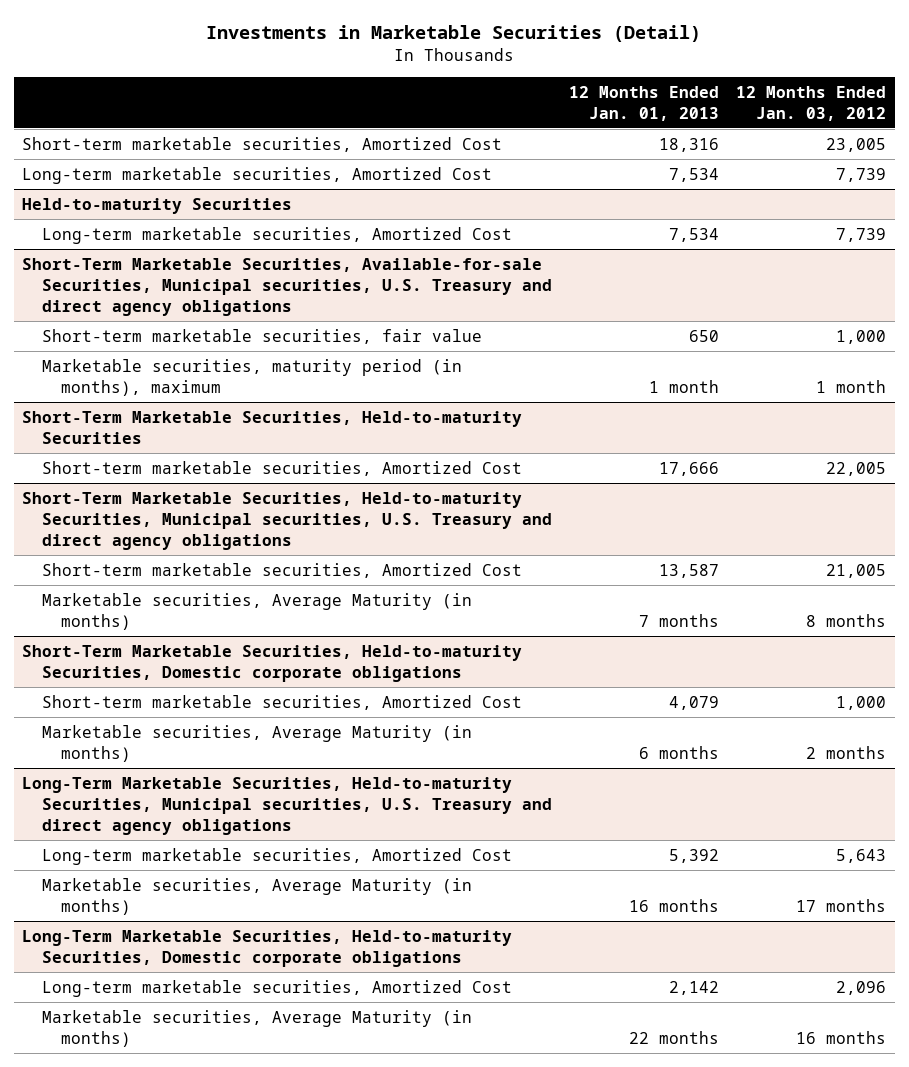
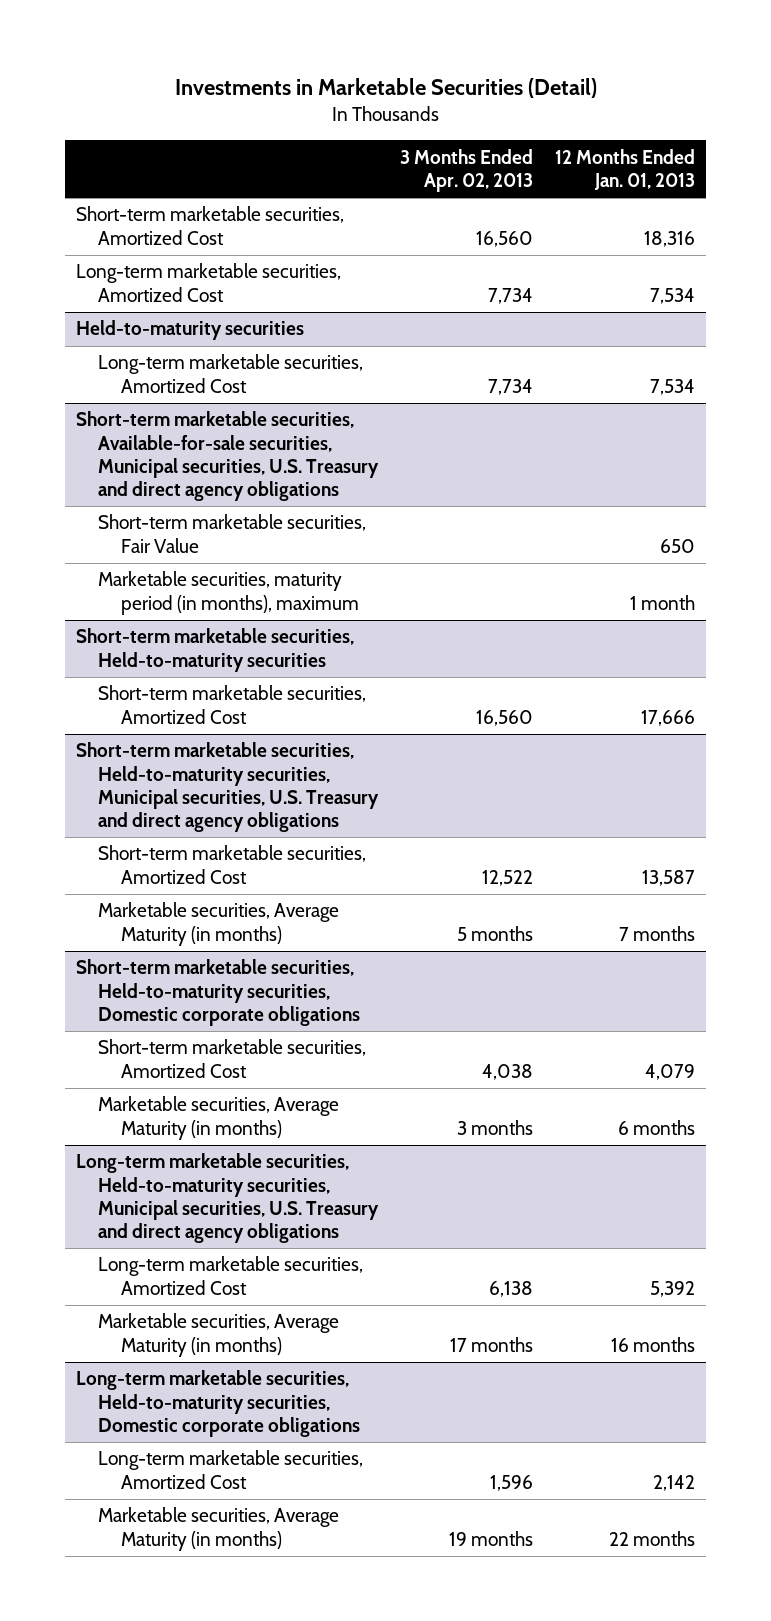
[736,85,887,121] 12 Months Ended Jan. 03, 2012 -> none
none -> [400,148,534,192] 3 Months Ended Apr. 02, 2013
[22,197,293,214] Held-to-maturity Securities -> [76,320,305,341] Held-to-maturity securities
[22,257,552,316] Short-Term Marketable Securities, Available-for-sale Securities, Municipal securities, U.S. Treasury and direct agency obligations -> [76,411,380,501] Short-term marketable securities, Available-for-sale securities, Municipal securities, U.S. Treasury and direct agency obligations
[41,328,482,344] Short-term marketable securities, fair value -> [98,514,367,553] Short-term marketable securities, Fair Value
[22,410,523,444] Short-Term Marketable Securities, Held-to-maturity Securities -> [76,628,355,672] Short-term marketable securities, Held-to-maturity securities
[22,491,552,550] Short-Term Marketable Securities, Held-to-maturity Securities, Municipal securities, U.S. Treasury and direct agency obligations -> [76,742,380,832] Short-term marketable securities, Held-to-maturity securities, Municipal securities, U.S. Treasury and direct agency obligations
[22,644,523,682] Short-Term Marketable Securities, Held-to-maturity Securities, Domestic corporate obligations -> [76,959,361,1026] Short-term marketable securities, Held-to-maturity securities, Domestic corporate obligations
[22,776,552,835] Long-Term Marketable Securities, Held-to-maturity Securities, Municipal securities, U.S. Treasury and direct agency obligations -> [76,1153,380,1243] Long-term marketable securities, Held-to-maturity securities, Municipal securities, U.S. Treasury and direct agency obligations
[22,929,513,967] Long-Term Marketable Securities, Held-to-maturity Securities, Domestic corporate obligations -> [76,1370,361,1437] Long-term marketable securities, Held-to-maturity securities, Domestic corporate obligations

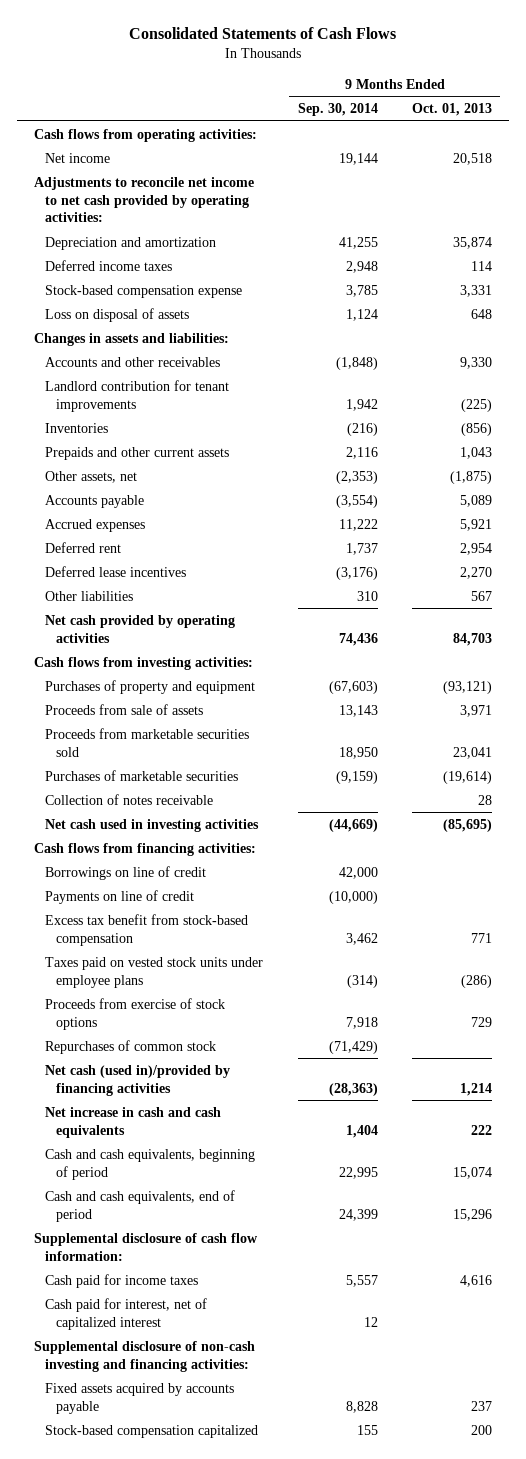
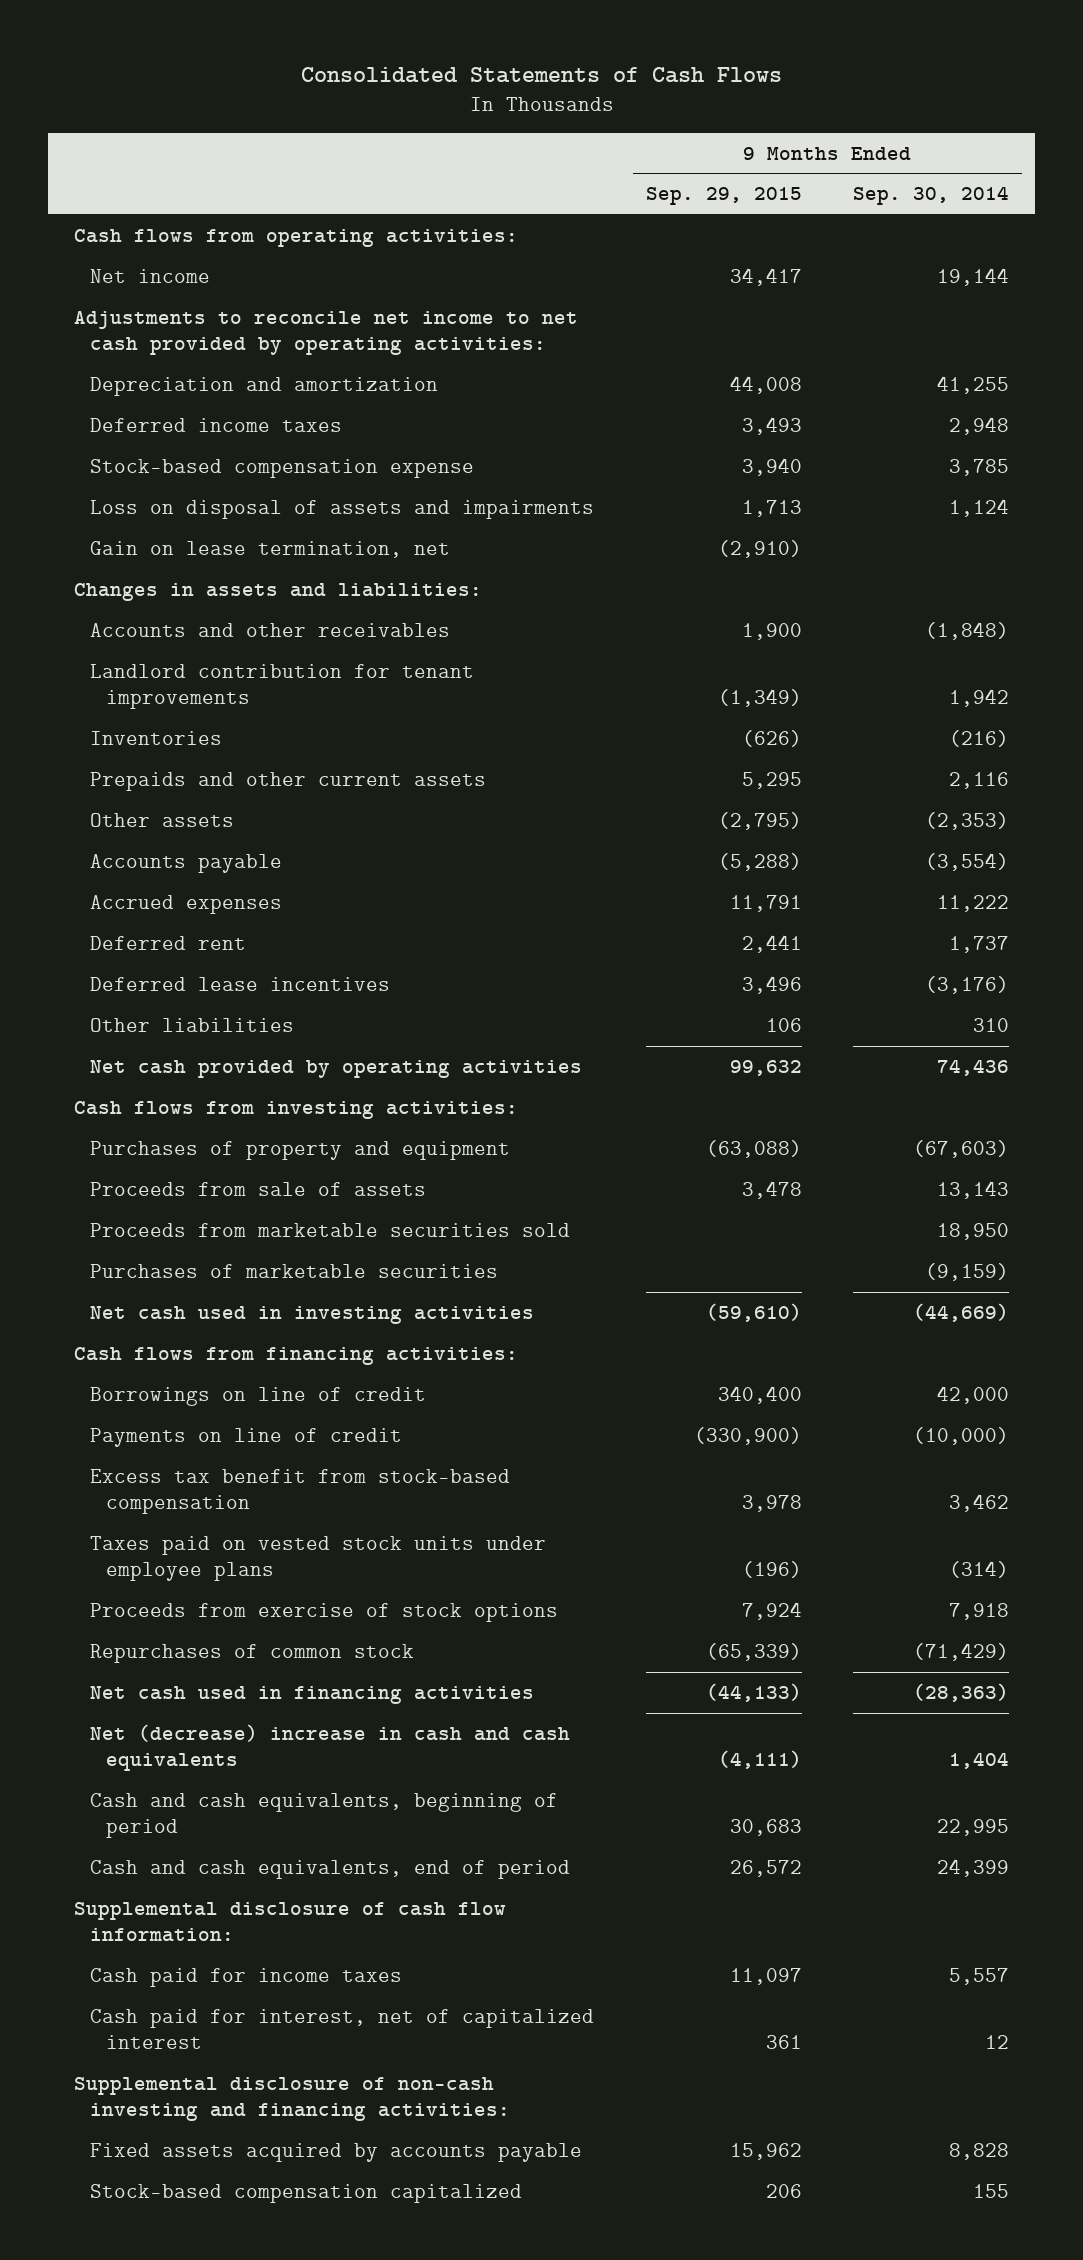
[411,103,492,117] Oct. 01, 2013 -> none
none -> [645,187,802,206] Sep. 29, 2015
[45,307,190,322] Loss on disposal of assets -> [89,499,594,519] Loss on disposal of assets and impairments
none -> [89,540,450,558] Gain on lease termination, net
[45,470,138,483] Other assets, net -> [89,812,234,827] Other assets
[45,793,214,805] Collection of notes receivable -> none
[45,1064,231,1096] Net cash (used in)/provided by financing activities -> [89,1685,534,1704] Net cash used in financing activities
[45,1106,222,1138] Net increase in cash and cash equivalents -> [89,1723,570,1772] Net (decrease) increase in cash and cash equivalents

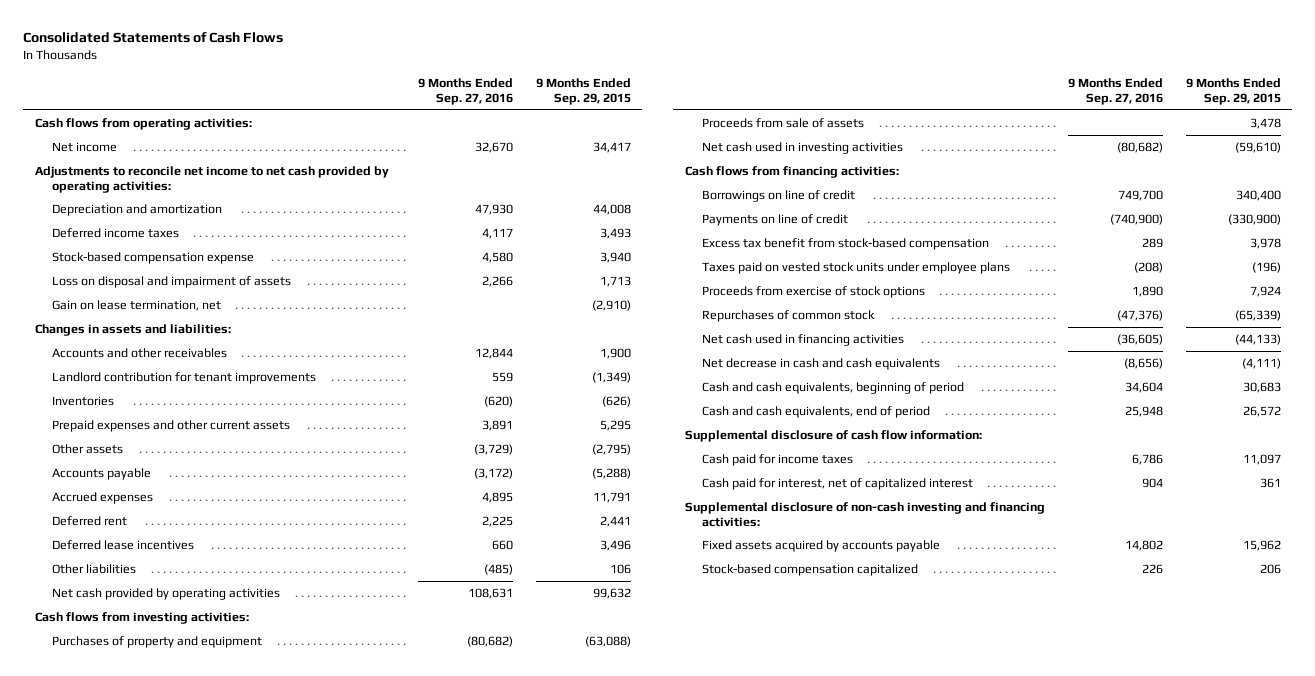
[853,186,1010,206] Sep. 30, 2014 -> none
none -> [417,78,513,106] 9 Months Ended Sep. 27, 2016
[89,499,594,519] Loss on disposal of assets and impairments -> [51,275,291,288] Loss on disposal and impairment of assets
[89,771,486,791] Prepaids and other current assets -> [51,419,290,432] Prepaid expenses and other current assets
[89,1222,570,1237] Proceeds from marketable securities sold -> none
[89,1263,498,1278] Purchases of marketable securities -> none
[89,1723,570,1772] Net (decrease) increase in cash and cash equivalents -> [701,357,940,370] Net decrease in cash and cash equivalents

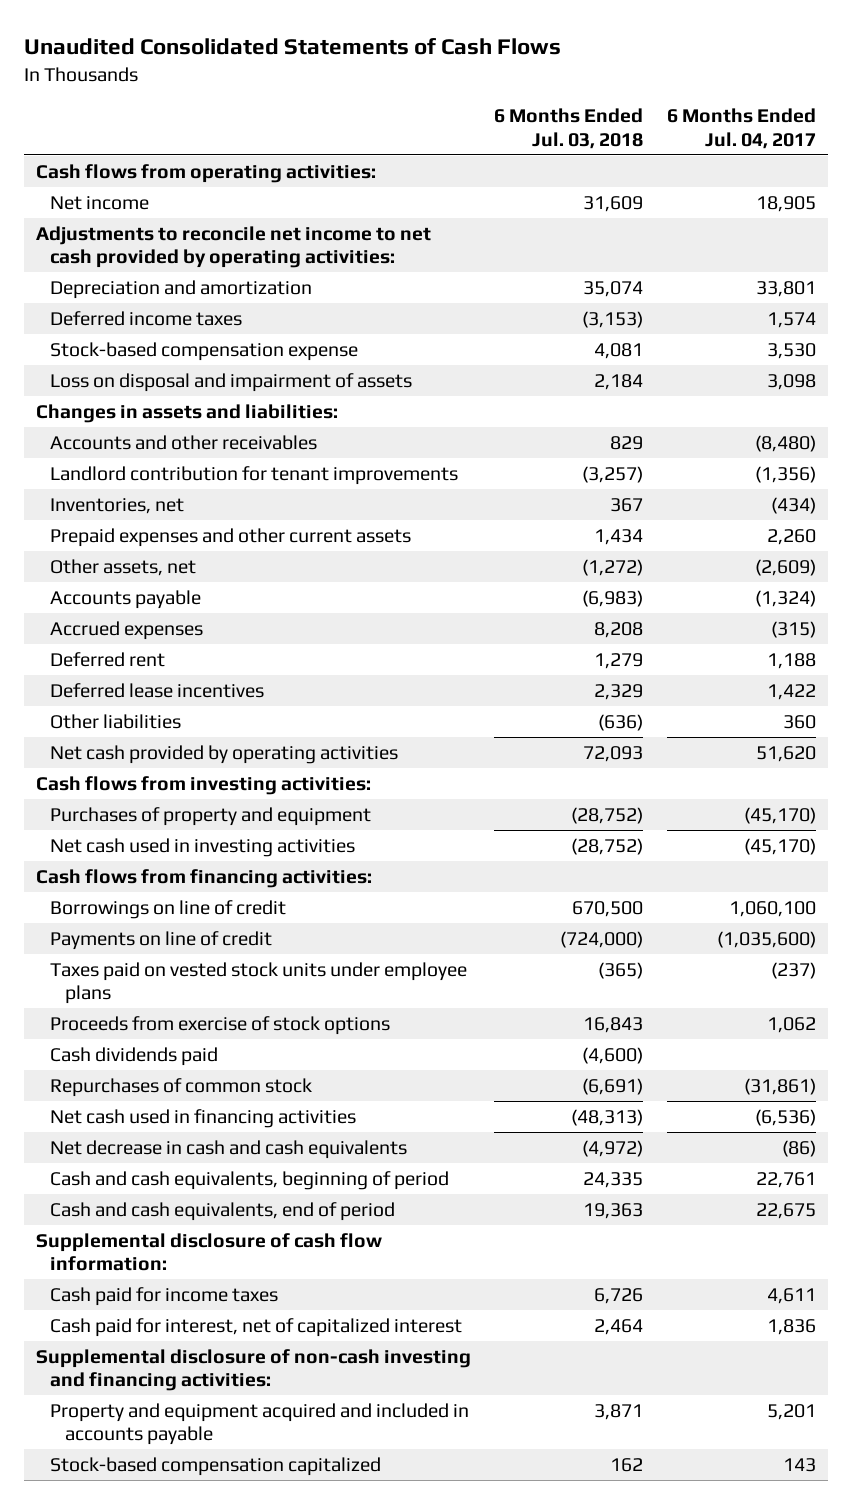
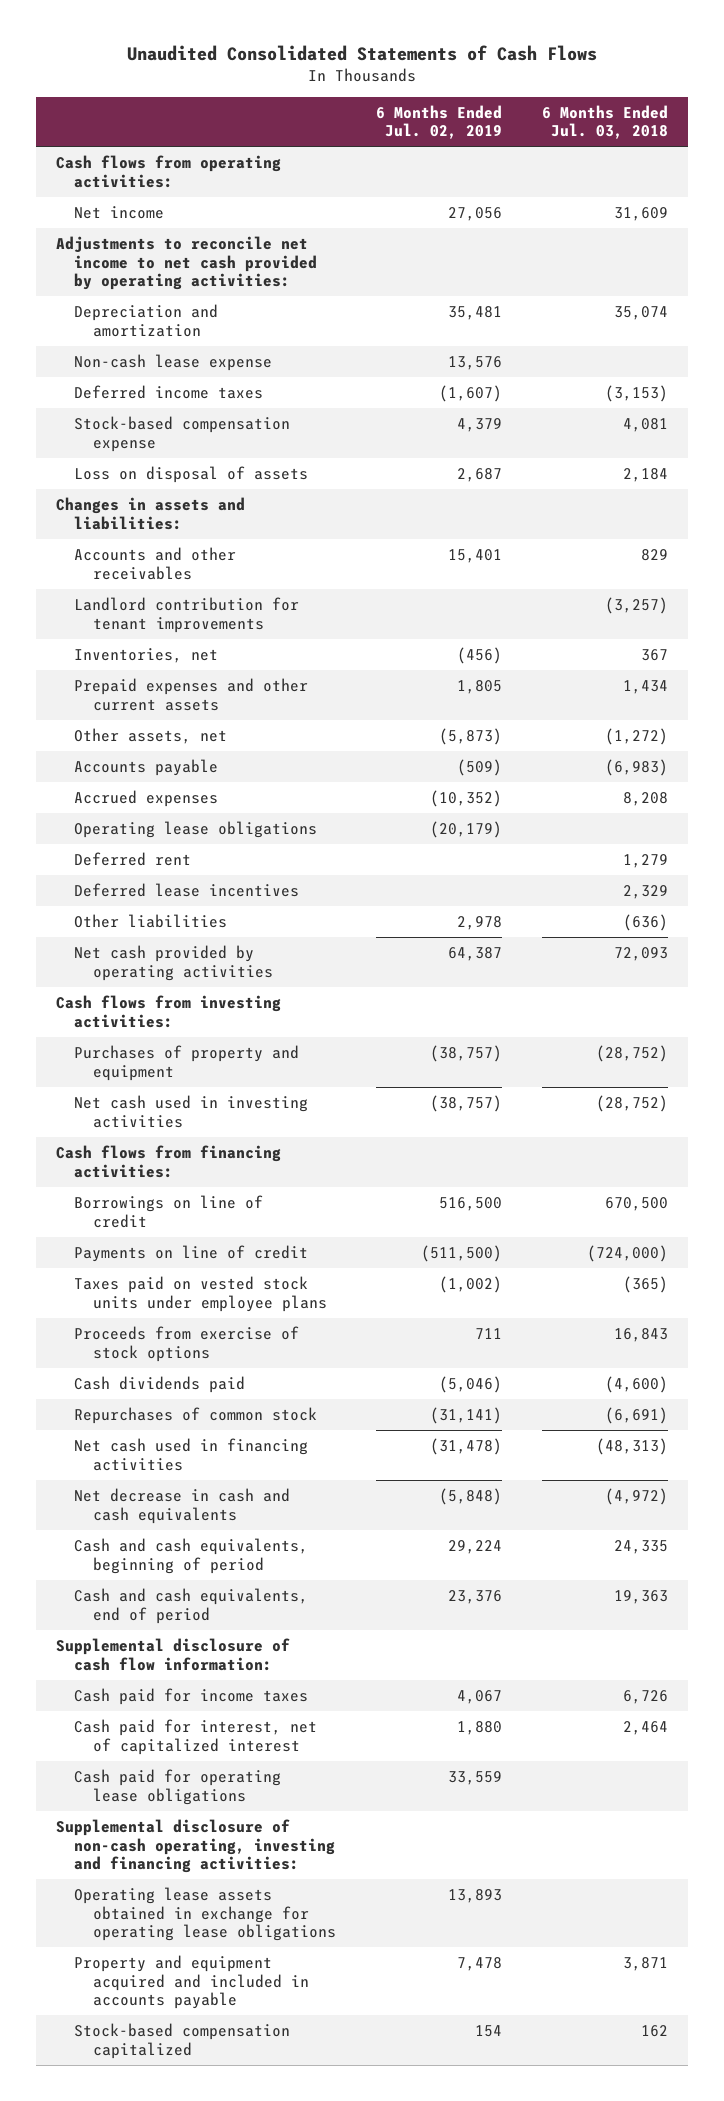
[667,108,817,149] 6 Months Ended Jul. 04, 2017 -> none
none -> [375,104,502,140] 6 Months Ended Jul. 02, 2019
none -> [74,353,273,371] Non-cash lease expense
[50,373,413,393] Loss on disposal and impairment of assets -> [74,465,309,483] Loss on disposal of assets
none -> [74,820,318,838] Operating lease obligations
none -> [74,1768,282,1805] Cash paid for operating lease obligations
[35,1349,471,1392] Supplemental disclosure of non-cash investing and financing activities: -> [56,1818,336,1874] Supplemental disclosure of non-cash operating, investing and financing activities:
none -> [74,1886,336,1942] Operating lease assets obtained in exchange for operating lease obligations

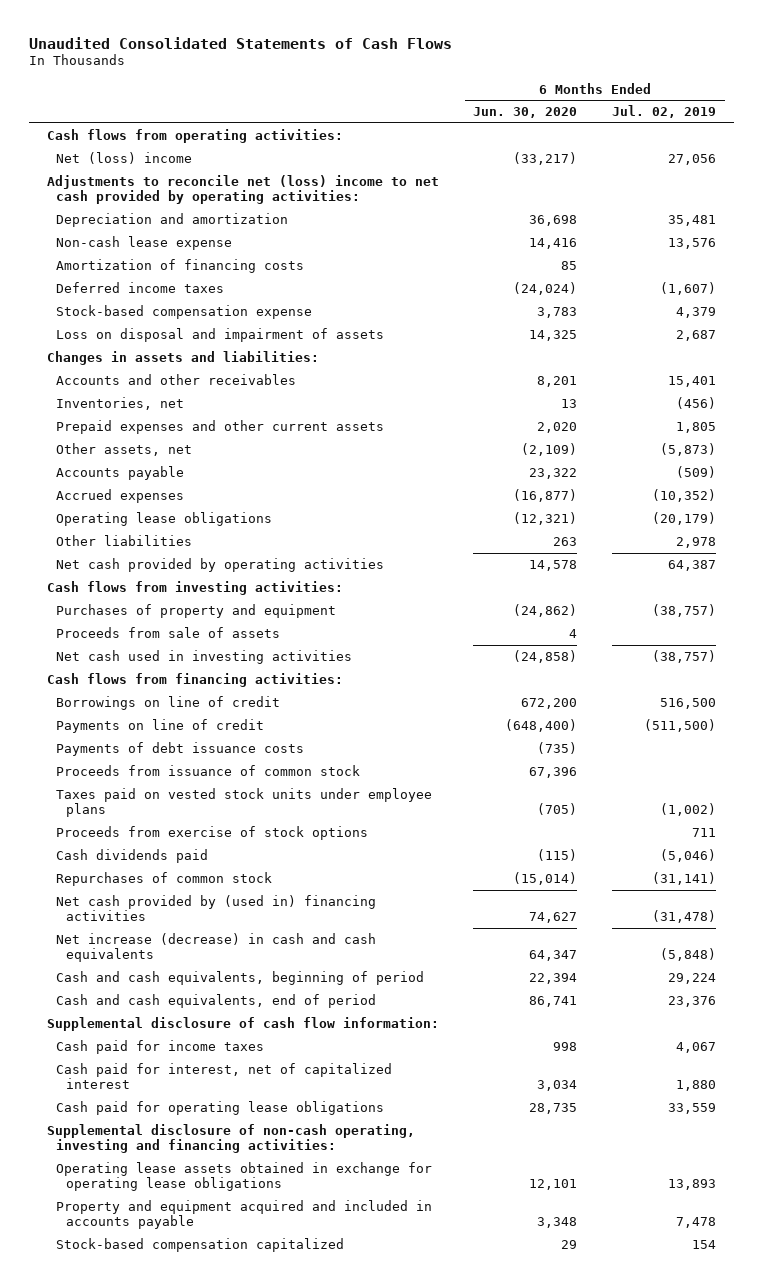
[542,104,669,140] 6 Months Ended Jul. 03, 2018 -> none
none -> [473,107,578,119] Jun. 30, 2020
[74,205,165,219] Net income -> [56,151,193,164] Net (loss) income
[56,235,318,291] Adjustments to reconcile net income to net cash provided by operating activities: -> [46,174,439,204] Adjustments to reconcile net (loss) income to net cash provided by operating activities:
none -> [56,258,305,273] Amortization of financing costs
[74,465,309,483] Loss on disposal of assets -> [56,327,385,342] Loss on disposal and impairment of assets
[74,596,300,633] Landlord contribution for tenant improvements -> none
[74,851,192,866] Deferred rent -> none
[74,882,300,897] Deferred lease incentives -> none
none -> [56,626,281,638] Proceeds from sale of assets
none -> [56,741,305,756] Payments of debt issuance costs
none -> [56,764,361,776] Proceeds from issuance of common stock
[74,1437,309,1471] Net cash used in financing activities -> [56,894,377,921] Net cash provided by (used in) financing activities
[74,1487,291,1524] Net decrease in cash and cash equivalents -> [56,932,377,962] Net increase (decrease) in cash and cash equivalents

